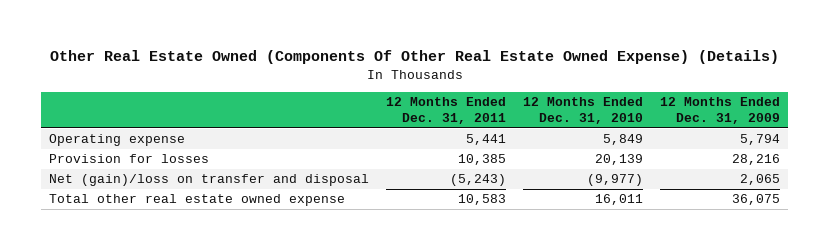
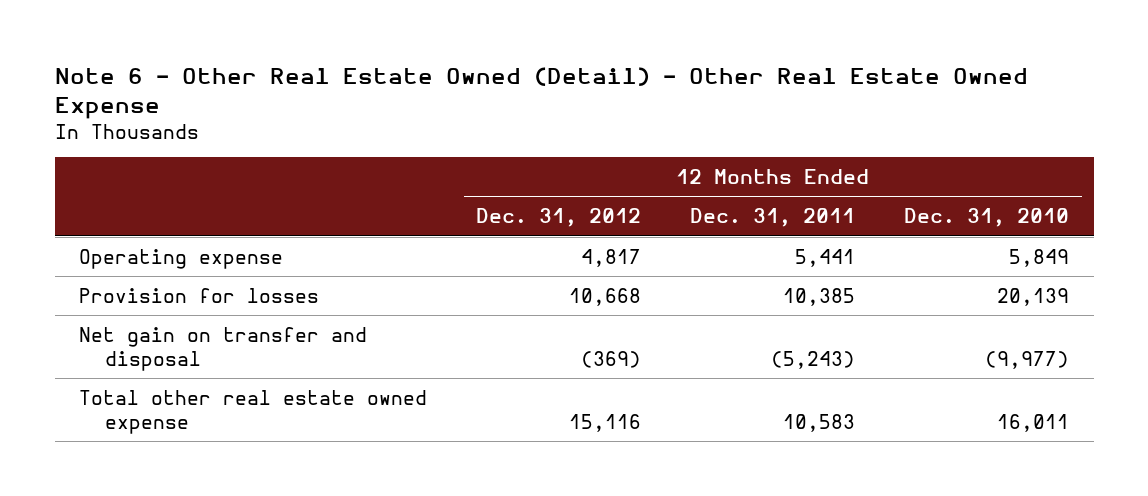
[49,50,779,65] Other Real Estate Owned (Components Of Other Real Estate Owned Expense) (Details) -> [54,66,1028,120] Note 6 - Other Real Estate Owned (Detail) - Other Real Estate Owned Expense
[659,97,780,125] 12 Months Ended Dec. 31, 2009 -> none
none -> [476,208,642,228] Dec. 31, 2012
[49,174,370,187] Net (gain)/loss on transfer and disposal -> [79,326,368,371] Net gain on transfer and disposal

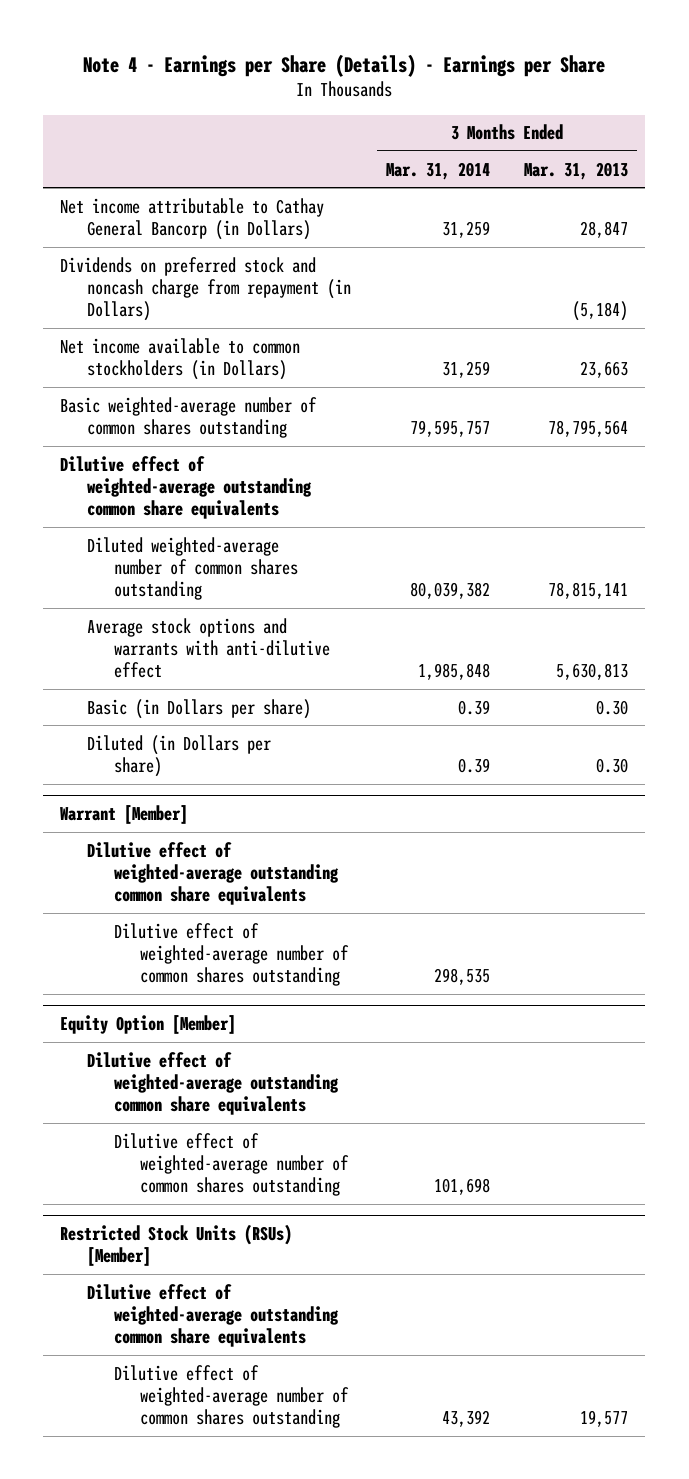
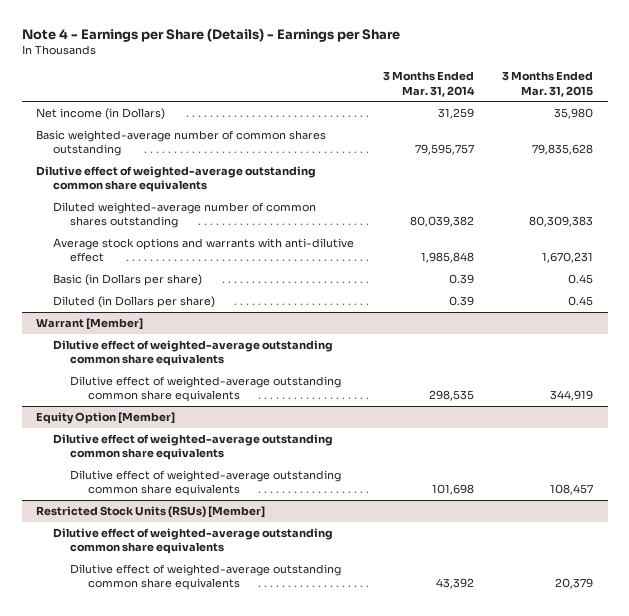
[524,161,629,180] Mar. 31, 2013 -> none
none -> [502,71,594,97] 3 Months Ended Mar. 31, 2015
[60,256,352,322] Dividends on preferred stock and noncash charge from repayment (in Dollars) -> none
[60,337,301,380] Net income available to common stockholders (in Dollars) -> none
[60,197,325,240] Net income attributable to Cathay General Bancorp (in Dollars) -> [35,107,165,120] Net income (in Dollars)
[113,922,350,987] Dilutive effect of weighted-average number of common shares outstanding -> [70,375,342,403] Dilutive effect of weighted-average outstanding common share equivalents
[113,1132,350,1197] Dilutive effect of weighted-average number of common shares outstanding -> [70,469,342,497] Dilutive effect of weighted-average outstanding common share equivalents
[113,1364,350,1429] Dilutive effect of weighted-average number of common shares outstanding -> [70,563,342,591] Dilutive effect of weighted-average outstanding common share equivalents

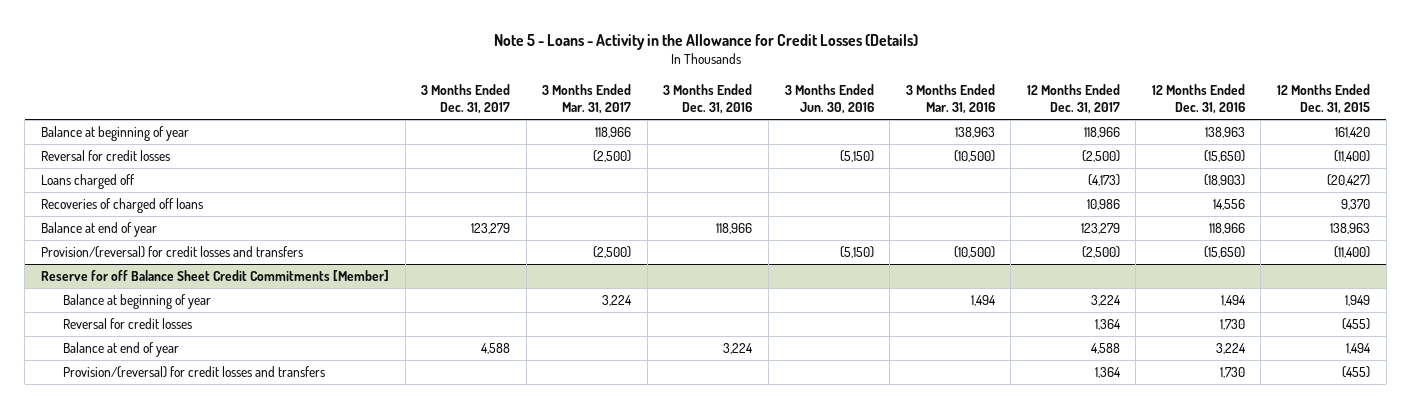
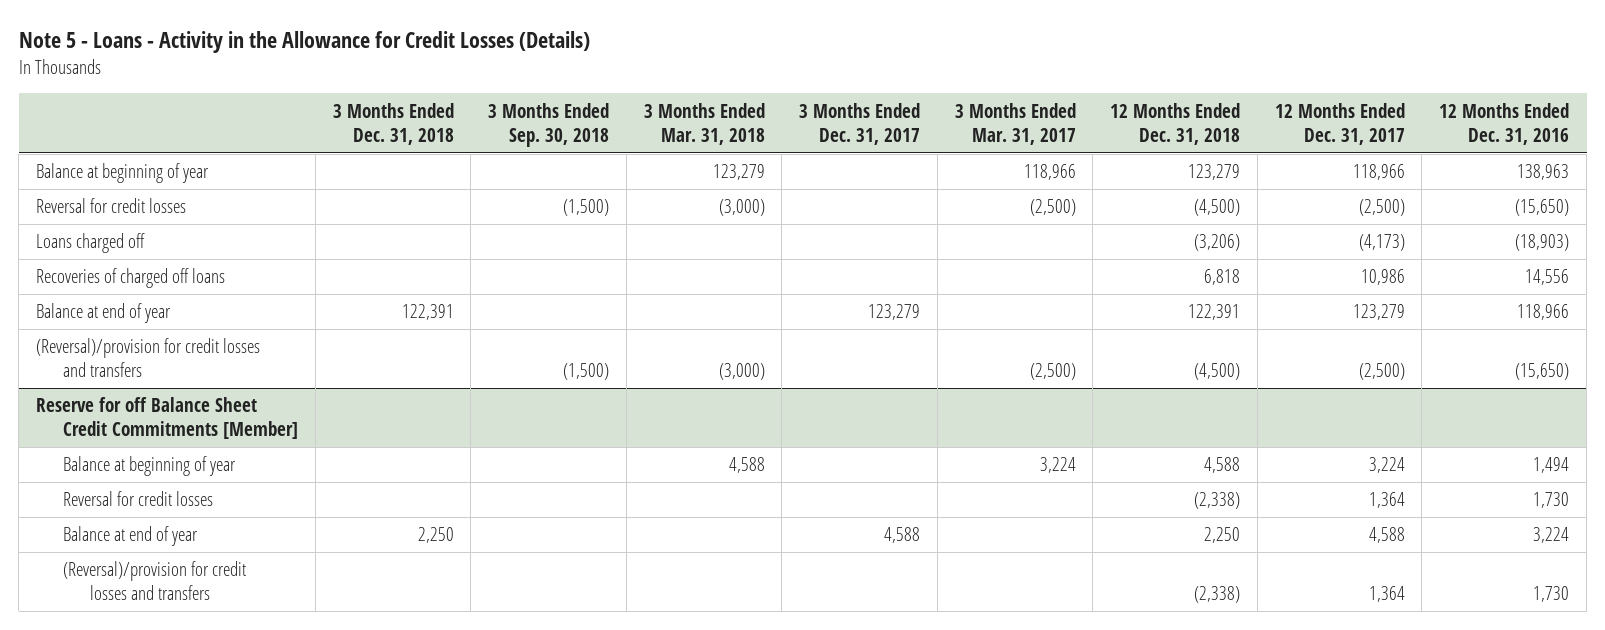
[663,84,753,115] 3 Months Ended Dec. 31, 2016 -> none
[784,84,874,115] 3 Months Ended Jun. 30, 2016 -> none
[905,84,995,115] 3 Months Ended Mar. 31, 2016 -> none
[1277,84,1371,115] 12 Months Ended Dec. 31, 2015 -> none
none -> [332,102,454,145] 3 Months Ended Dec. 31, 2018
none -> [488,102,610,147] 3 Months Ended Sep. 30, 2018
none -> [643,102,765,145] 3 Months Ended Mar. 31, 2018
none -> [1110,102,1241,145] 12 Months Ended Dec. 31, 2018
[40,246,303,259] Provision/(reversal) for credit losses and transfers -> [35,338,260,378] (Reversal)/provision for credit losses and transfers
[62,366,325,379] Provision/(reversal) for credit losses and transfers -> [63,561,247,601] (Reversal)/provision for credit losses and transfers

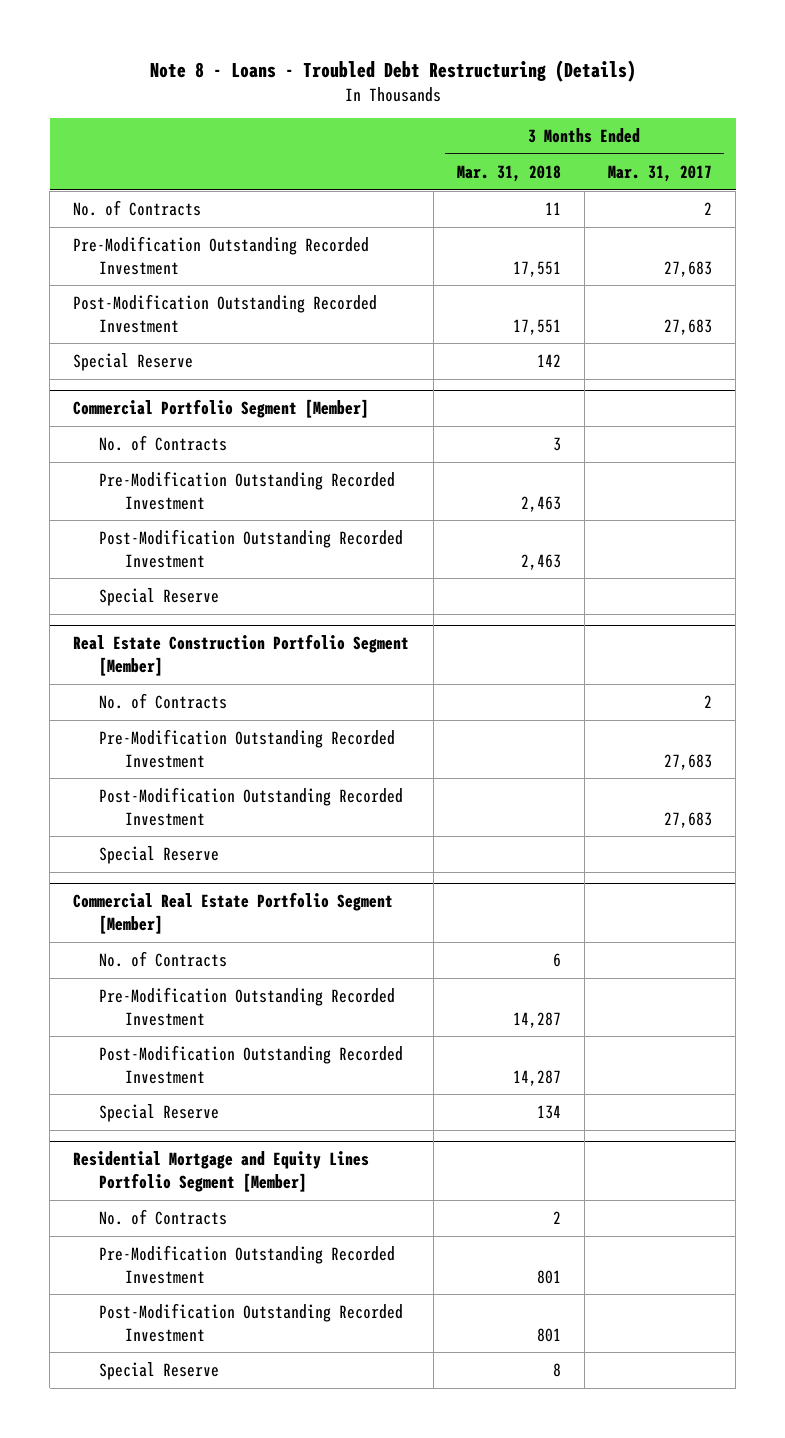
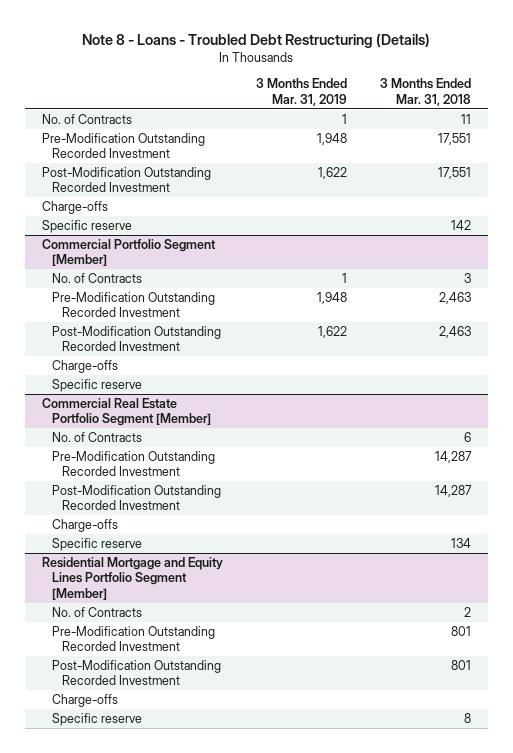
[608,164,713,182] Mar. 31, 2017 -> none
none -> [255,78,347,106] 3 Months Ended Mar. 31, 2019
none -> [41,201,108,215] Charge-offs
[73,353,194,372] Special Reserve -> [41,220,132,234] Specific reserve
[99,588,220,607] Special Reserve -> none
[73,634,410,676] Real Estate Construction Portfolio Segment [Member] -> none
[99,693,228,710] No. of Contracts -> none
[99,729,396,768] Pre-Modification Outstanding Recorded Investment -> none
[99,787,404,826] Post-Modification Outstanding Recorded Investment -> none
[99,846,220,865] Special Reserve -> none
none -> [52,360,119,374] Charge-offs
none -> [52,379,143,393] Specific reserve
none -> [52,519,119,533] Charge-offs
[99,1104,220,1123] Special Reserve -> [52,538,143,552] Specific reserve
[99,1362,220,1381] Special Reserve -> none
none -> [52,694,119,708] Charge-offs
none -> [52,713,143,727] Specific reserve

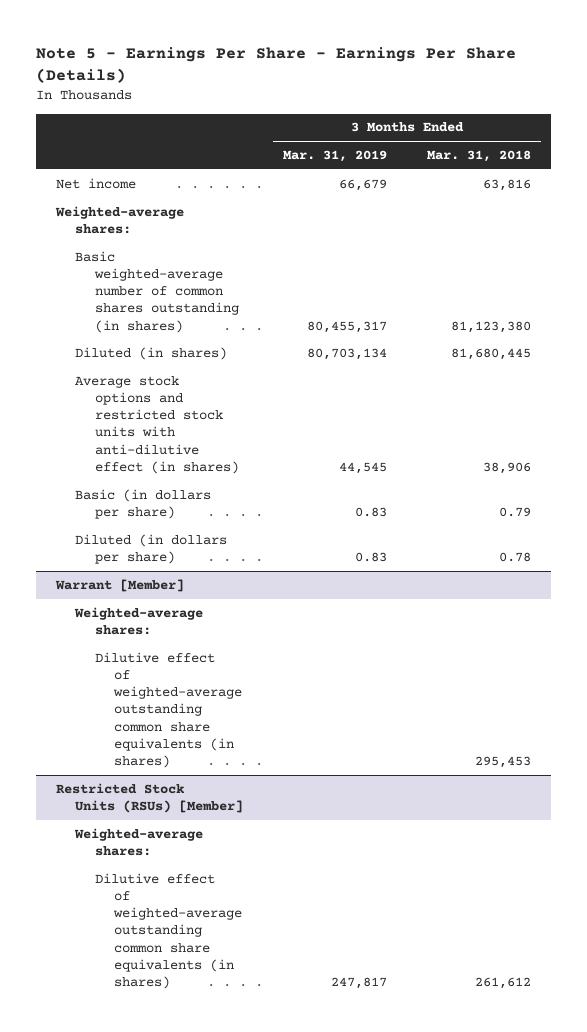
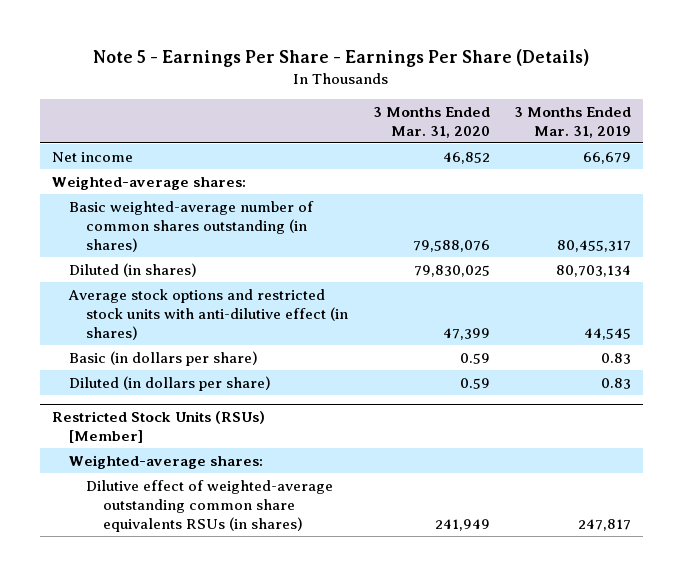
[427,149,532,162] Mar. 31, 2018 -> none
none -> [372,106,490,138] 3 Months Ended Mar. 31, 2020
[55,578,185,592] Warrant [Member] -> none
[74,606,204,636] Weighted-average shares: -> none
[94,651,242,769] Dilutive effect of weighted-average outstanding common share equivalents (in shares) -> none
[94,872,242,990] Dilutive effect of weighted-average outstanding common share equivalents (in shares) -> [86,479,334,532] Dilutive effect of weighted-average outstanding common share equivalents RSUs (in shares)

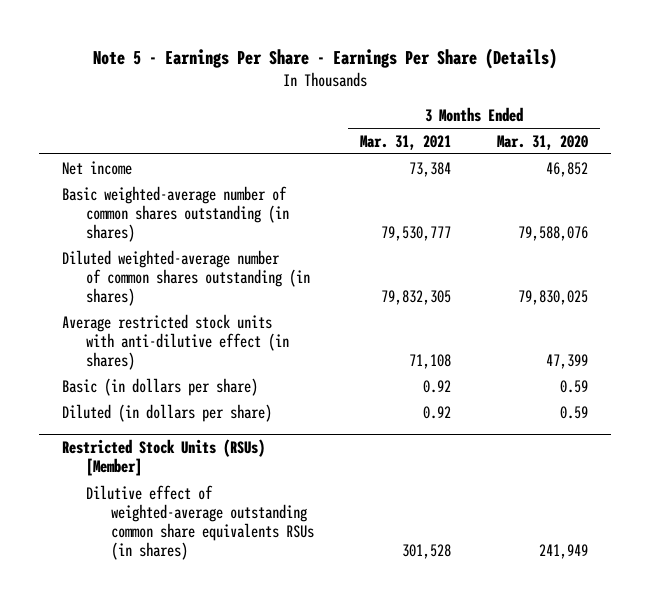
[513,106,631,138] 3 Months Ended Mar. 31, 2019 -> none
none -> [359,134,451,150] Mar. 31, 2021
[52,175,247,190] Weighted-average shares: -> none
[69,262,198,277] Diluted (in shares) -> [61,249,311,307] Diluted weighted-average number of common shares outstanding (in shares)
[68,288,349,340] Average stock options and restricted stock units with anti-dilutive effect (in shares) -> [61,313,290,371] Average restricted stock units with anti-dilutive effect (in shares)
[69,454,264,469] Weighted-average shares: -> none

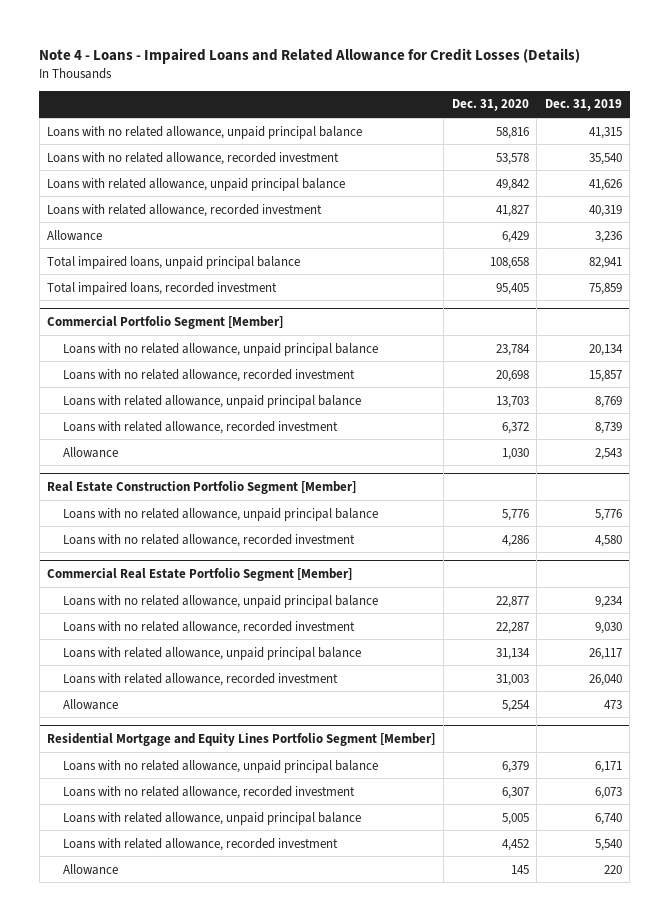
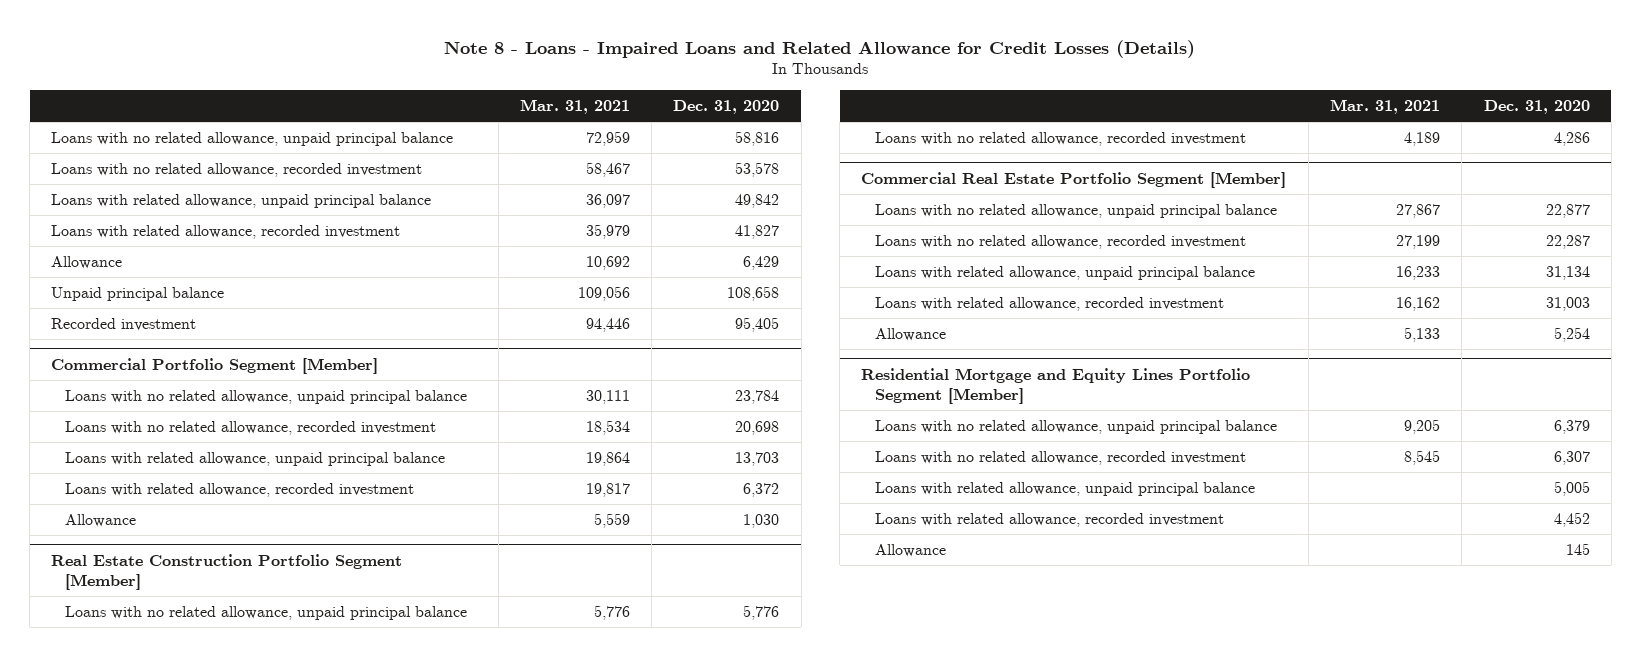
[39,47,581,64] Note 4 - Loans - Impaired Loans and Related Allowance for Credit Losses (Details) -> [444,39,1196,58] Note 8 - Loans - Impaired Loans and Related Allowance for Credit Losses (Details)
[544,99,622,112] Dec. 31, 2019 -> none
none -> [519,98,630,114] Mar. 31, 2021
[47,255,301,269] Total impaired loans, unpaid principal balance -> [51,287,225,302] Unpaid principal balance
[47,281,278,295] Total impaired loans, recorded investment -> [51,318,197,332] Recorded investment

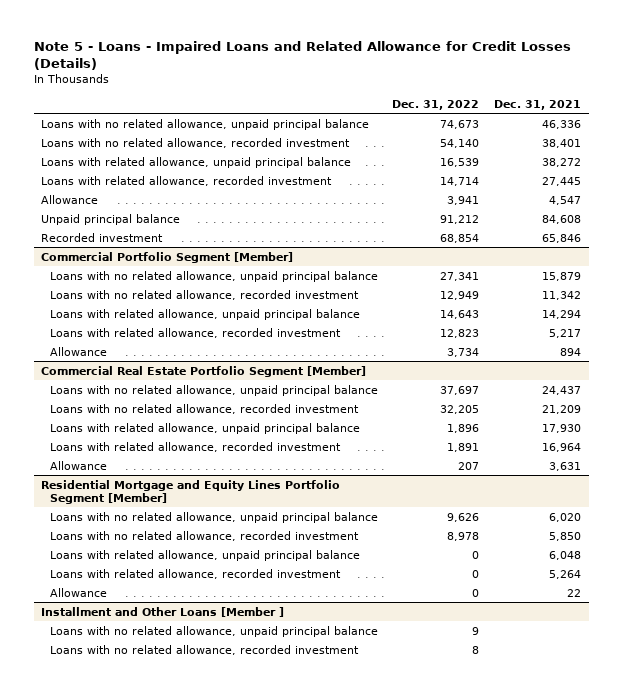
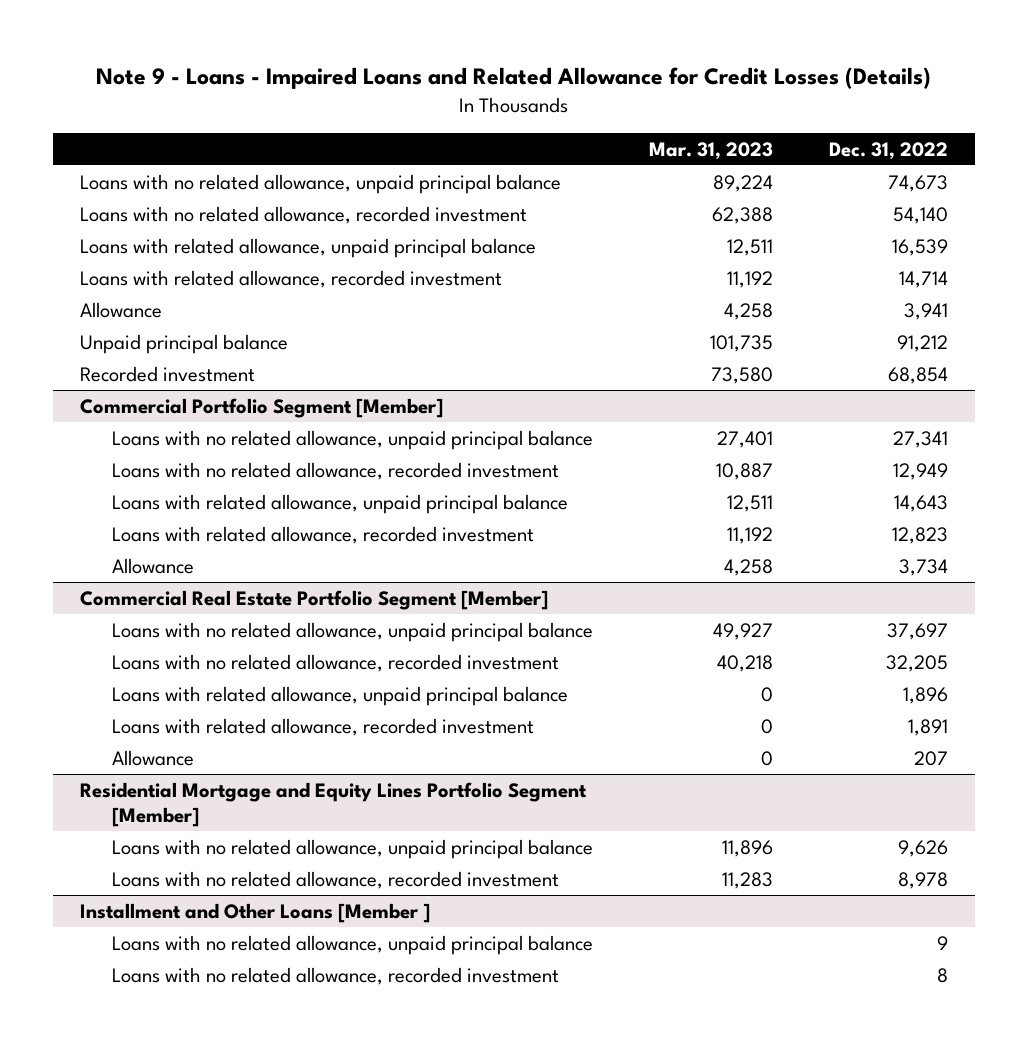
[34,41,572,71] Note 5 - Loans - Impaired Loans and Related Allowance for Credit Losses (Details) -> [96,67,932,90] Note 9 - Loans - Impaired Loans and Related Allowance for Credit Losses (Details)
[494,99,582,110] Dec. 31, 2021 -> none
none -> [648,141,773,160] Mar. 31, 2023
[49,549,360,561] Loans with related allowance, unpaid principal balance -> none
[49,568,341,579] Loans with related allowance, recorded investment -> none
[49,587,107,597] Allowance -> none

